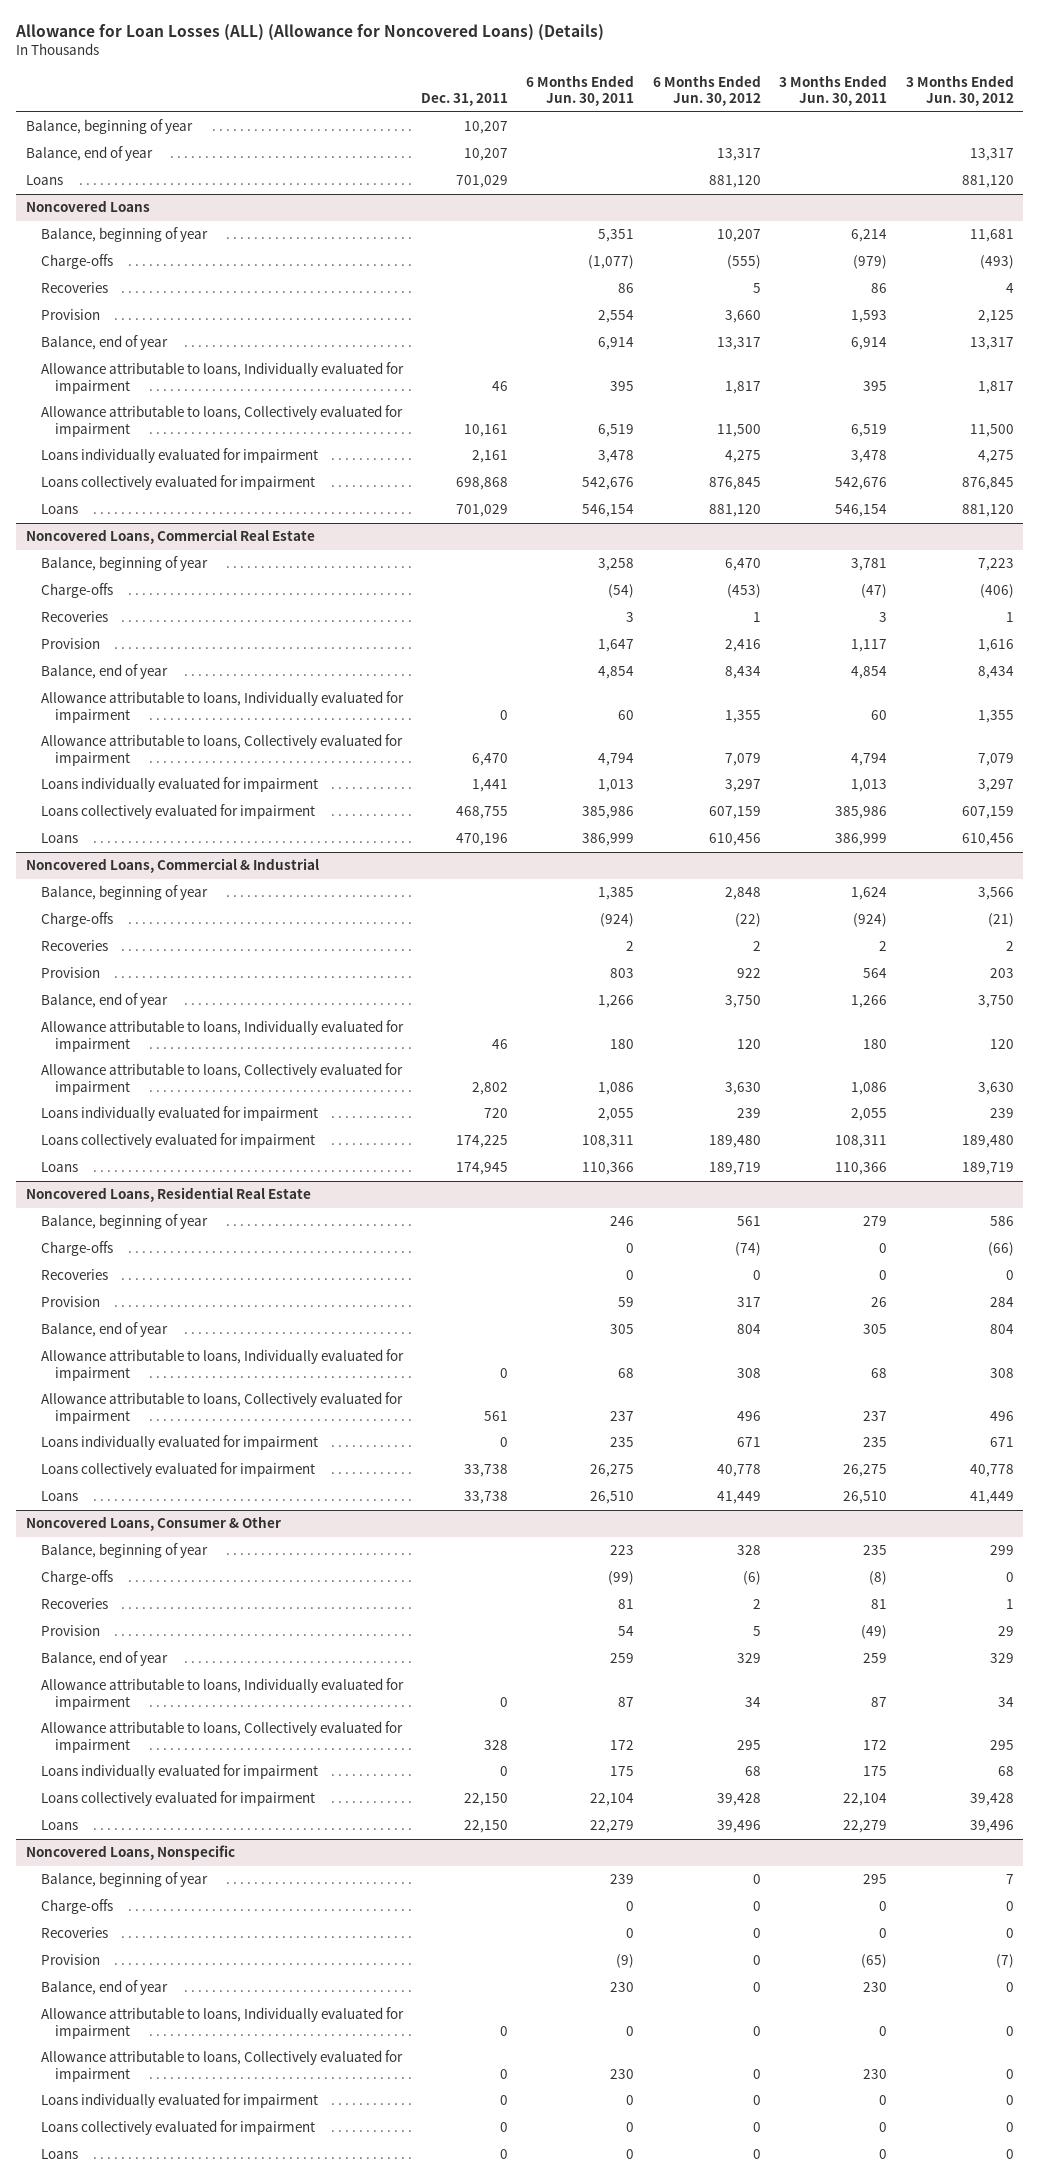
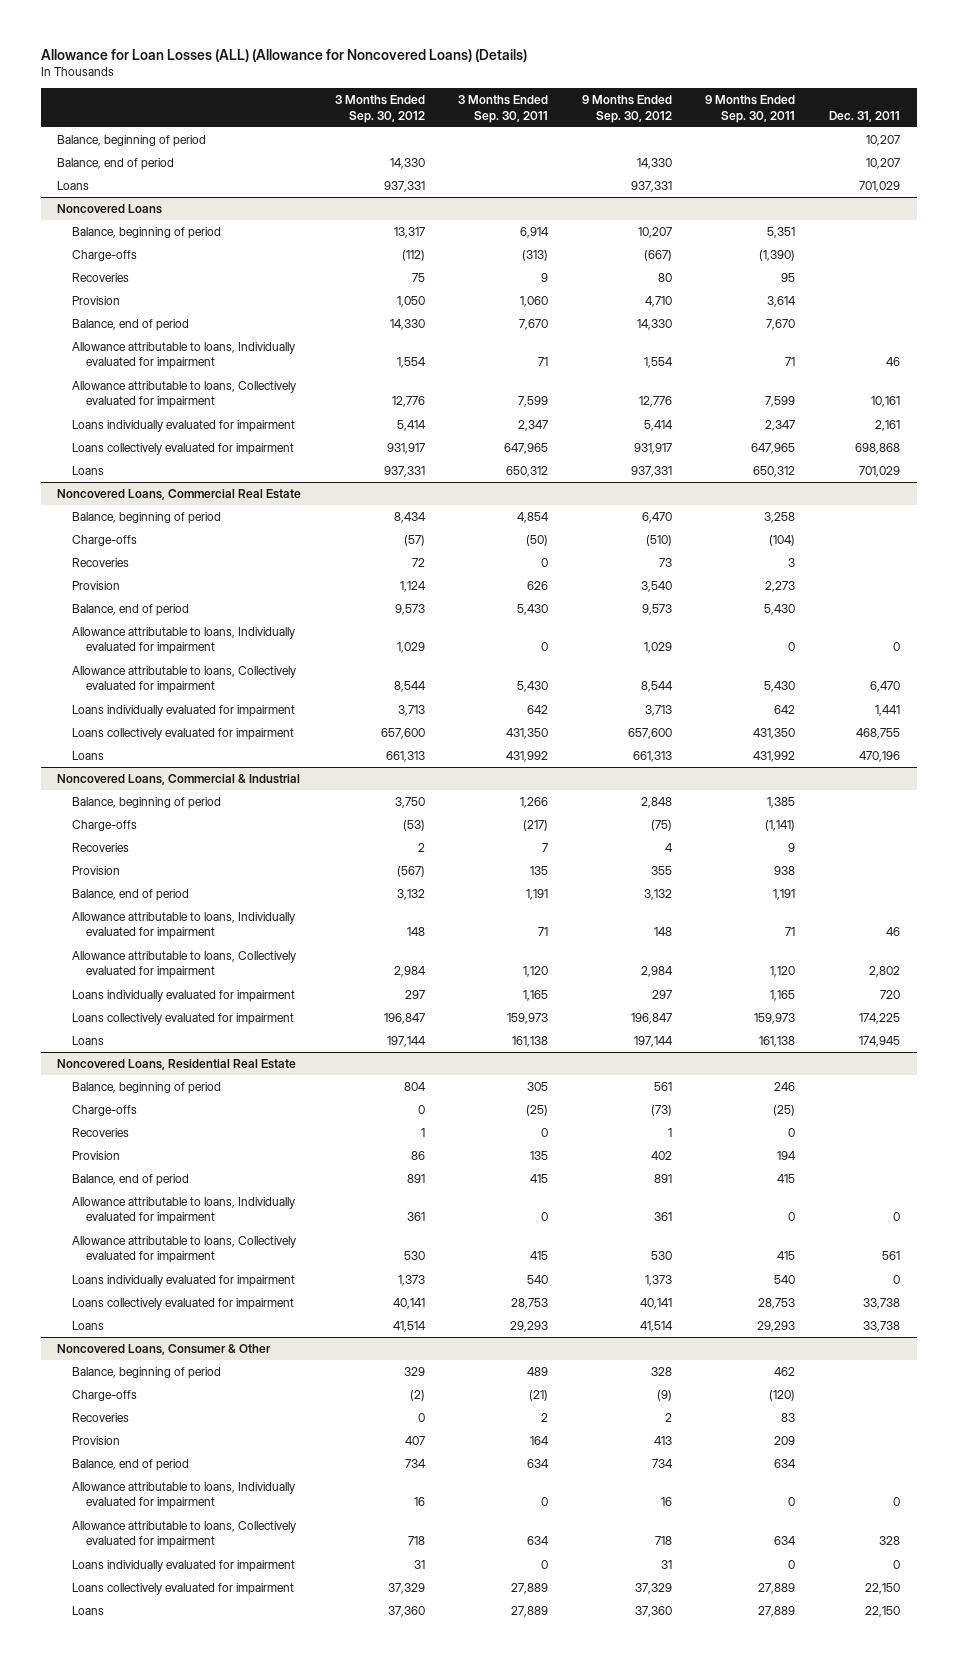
[526,74,635,107] 6 Months Ended Jun. 30, 2011 -> none
[652,74,761,107] 6 Months Ended Jun. 30, 2012 -> none
[779,74,888,107] 3 Months Ended Jun. 30, 2011 -> none
[905,74,1014,107] 3 Months Ended Jun. 30, 2012 -> none
none -> [334,95,425,123] 3 Months Ended Sep. 30, 2012
none -> [458,95,549,123] 3 Months Ended Sep. 30, 2011
none -> [581,95,672,123] 9 Months Ended Sep. 30, 2012
none -> [705,95,796,123] 9 Months Ended Sep. 30, 2011
[25,119,193,135] Balance, beginning of year -> [57,135,207,148] Balance, beginning of period
[25,146,153,162] Balance, end of year -> [57,158,175,171] Balance, end of period
[40,227,208,243] Balance, beginning of year -> [71,227,221,240] Balance, beginning of period
[40,335,168,351] Balance, end of year -> [71,319,189,332] Balance, end of period
[40,556,208,572] Balance, beginning of year -> [71,512,221,525] Balance, beginning of period
[40,664,168,680] Balance, end of year -> [71,604,189,617] Balance, end of period
[40,885,208,901] Balance, beginning of year -> [71,797,221,810] Balance, beginning of period
[40,993,168,1009] Balance, end of year -> [71,889,189,902] Balance, end of period
[40,1214,208,1230] Balance, beginning of year -> [71,1082,221,1095] Balance, beginning of period
[40,1322,168,1338] Balance, end of year -> [71,1174,189,1187] Balance, end of period
[40,1543,208,1559] Balance, beginning of year -> [71,1367,221,1380] Balance, beginning of period
[40,1651,168,1667] Balance, end of year -> [71,1459,189,1472] Balance, end of period
[25,1845,235,1861] Noncovered Loans, Nonspecific -> none
[40,1872,208,1888] Balance, beginning of year -> none
[40,1899,113,1915] Charge-offs -> none
[40,1927,108,1939] Recoveries -> none
[40,1954,100,1966] Provision -> none
[40,1980,168,1996] Balance, end of year -> none
[40,2007,404,2039] Allowance attributable to loans, Individually evaluated for impairment -> none
[40,2050,403,2082] Allowance attributable to loans, Collectively evaluated for impairment -> none
[40,2093,318,2109] Loans individually evaluated for impairment -> none
[40,2120,315,2136] Loans collectively evaluated for impairment -> none
[40,2149,78,2160] Loans -> none

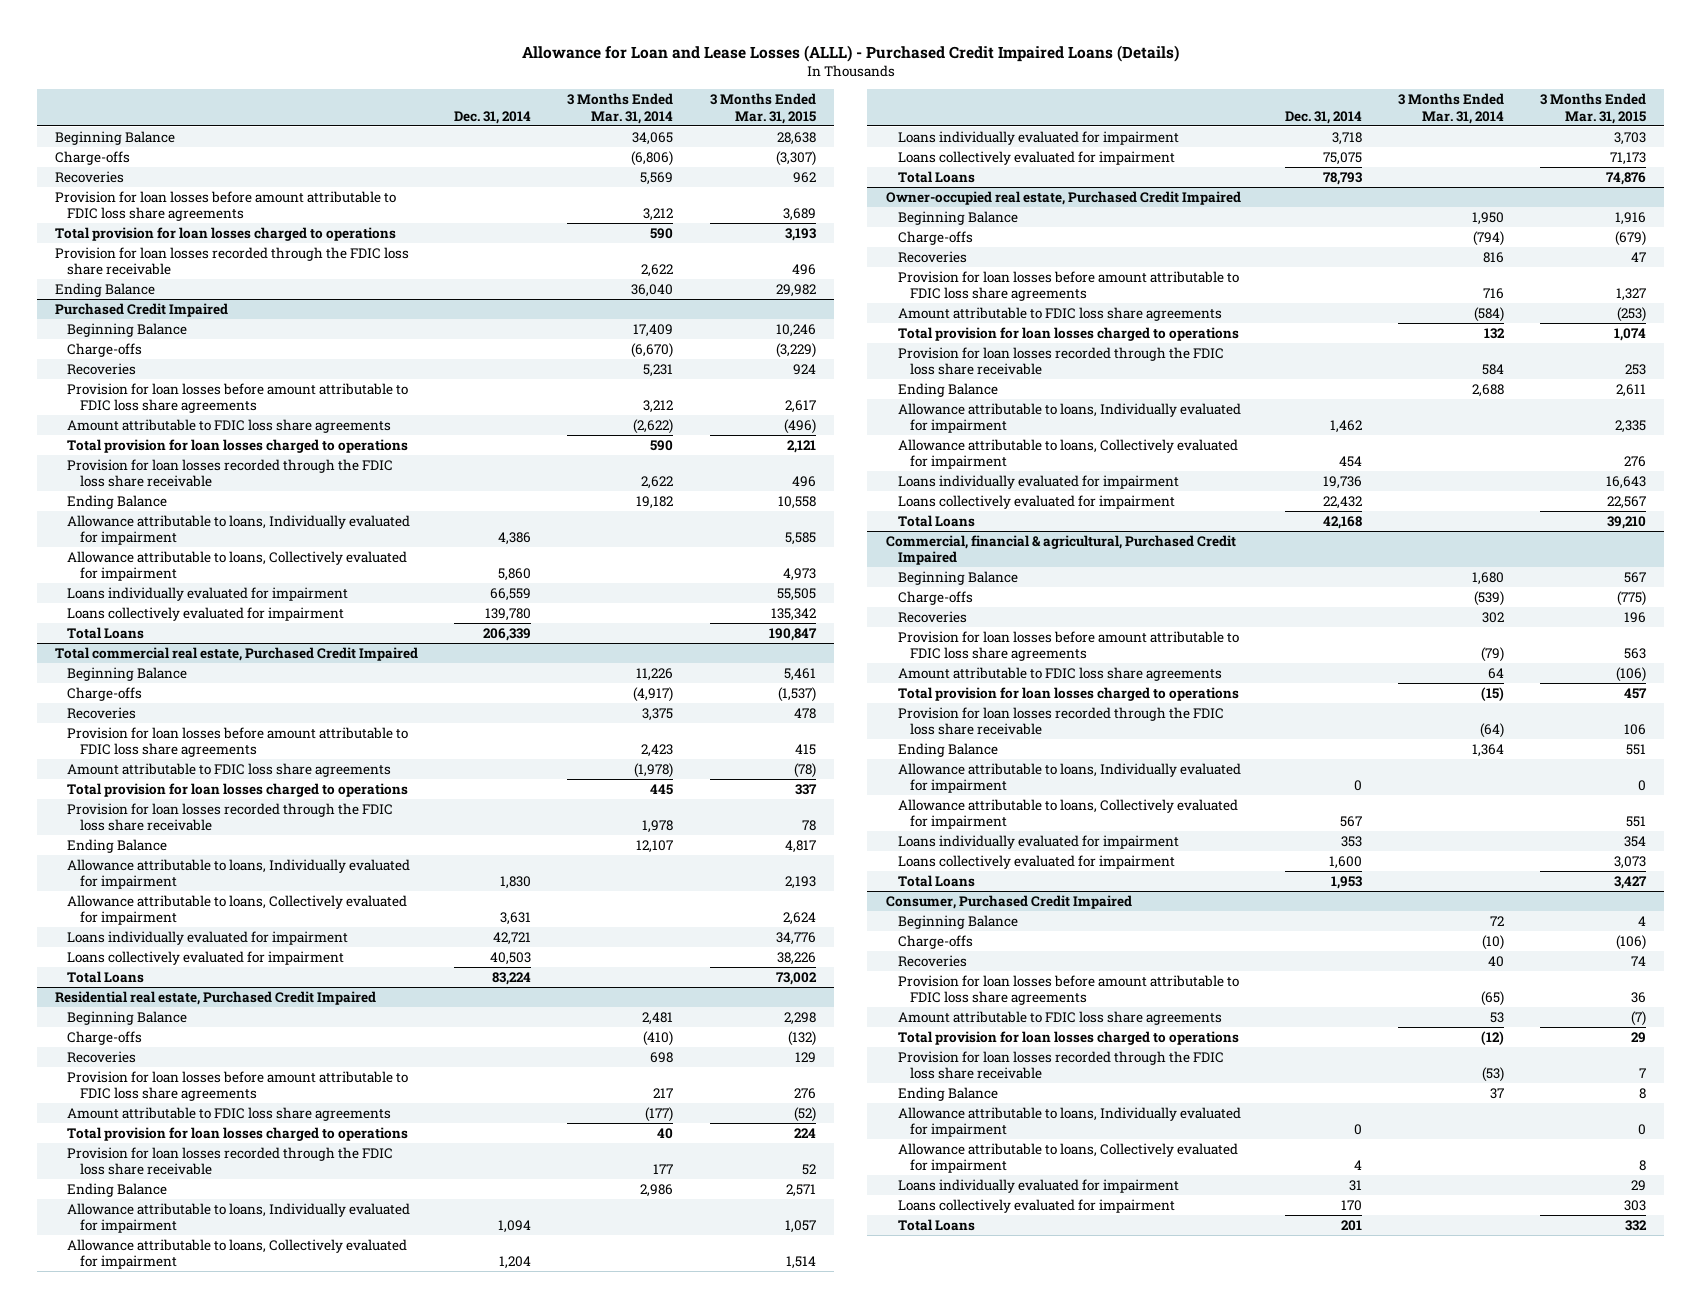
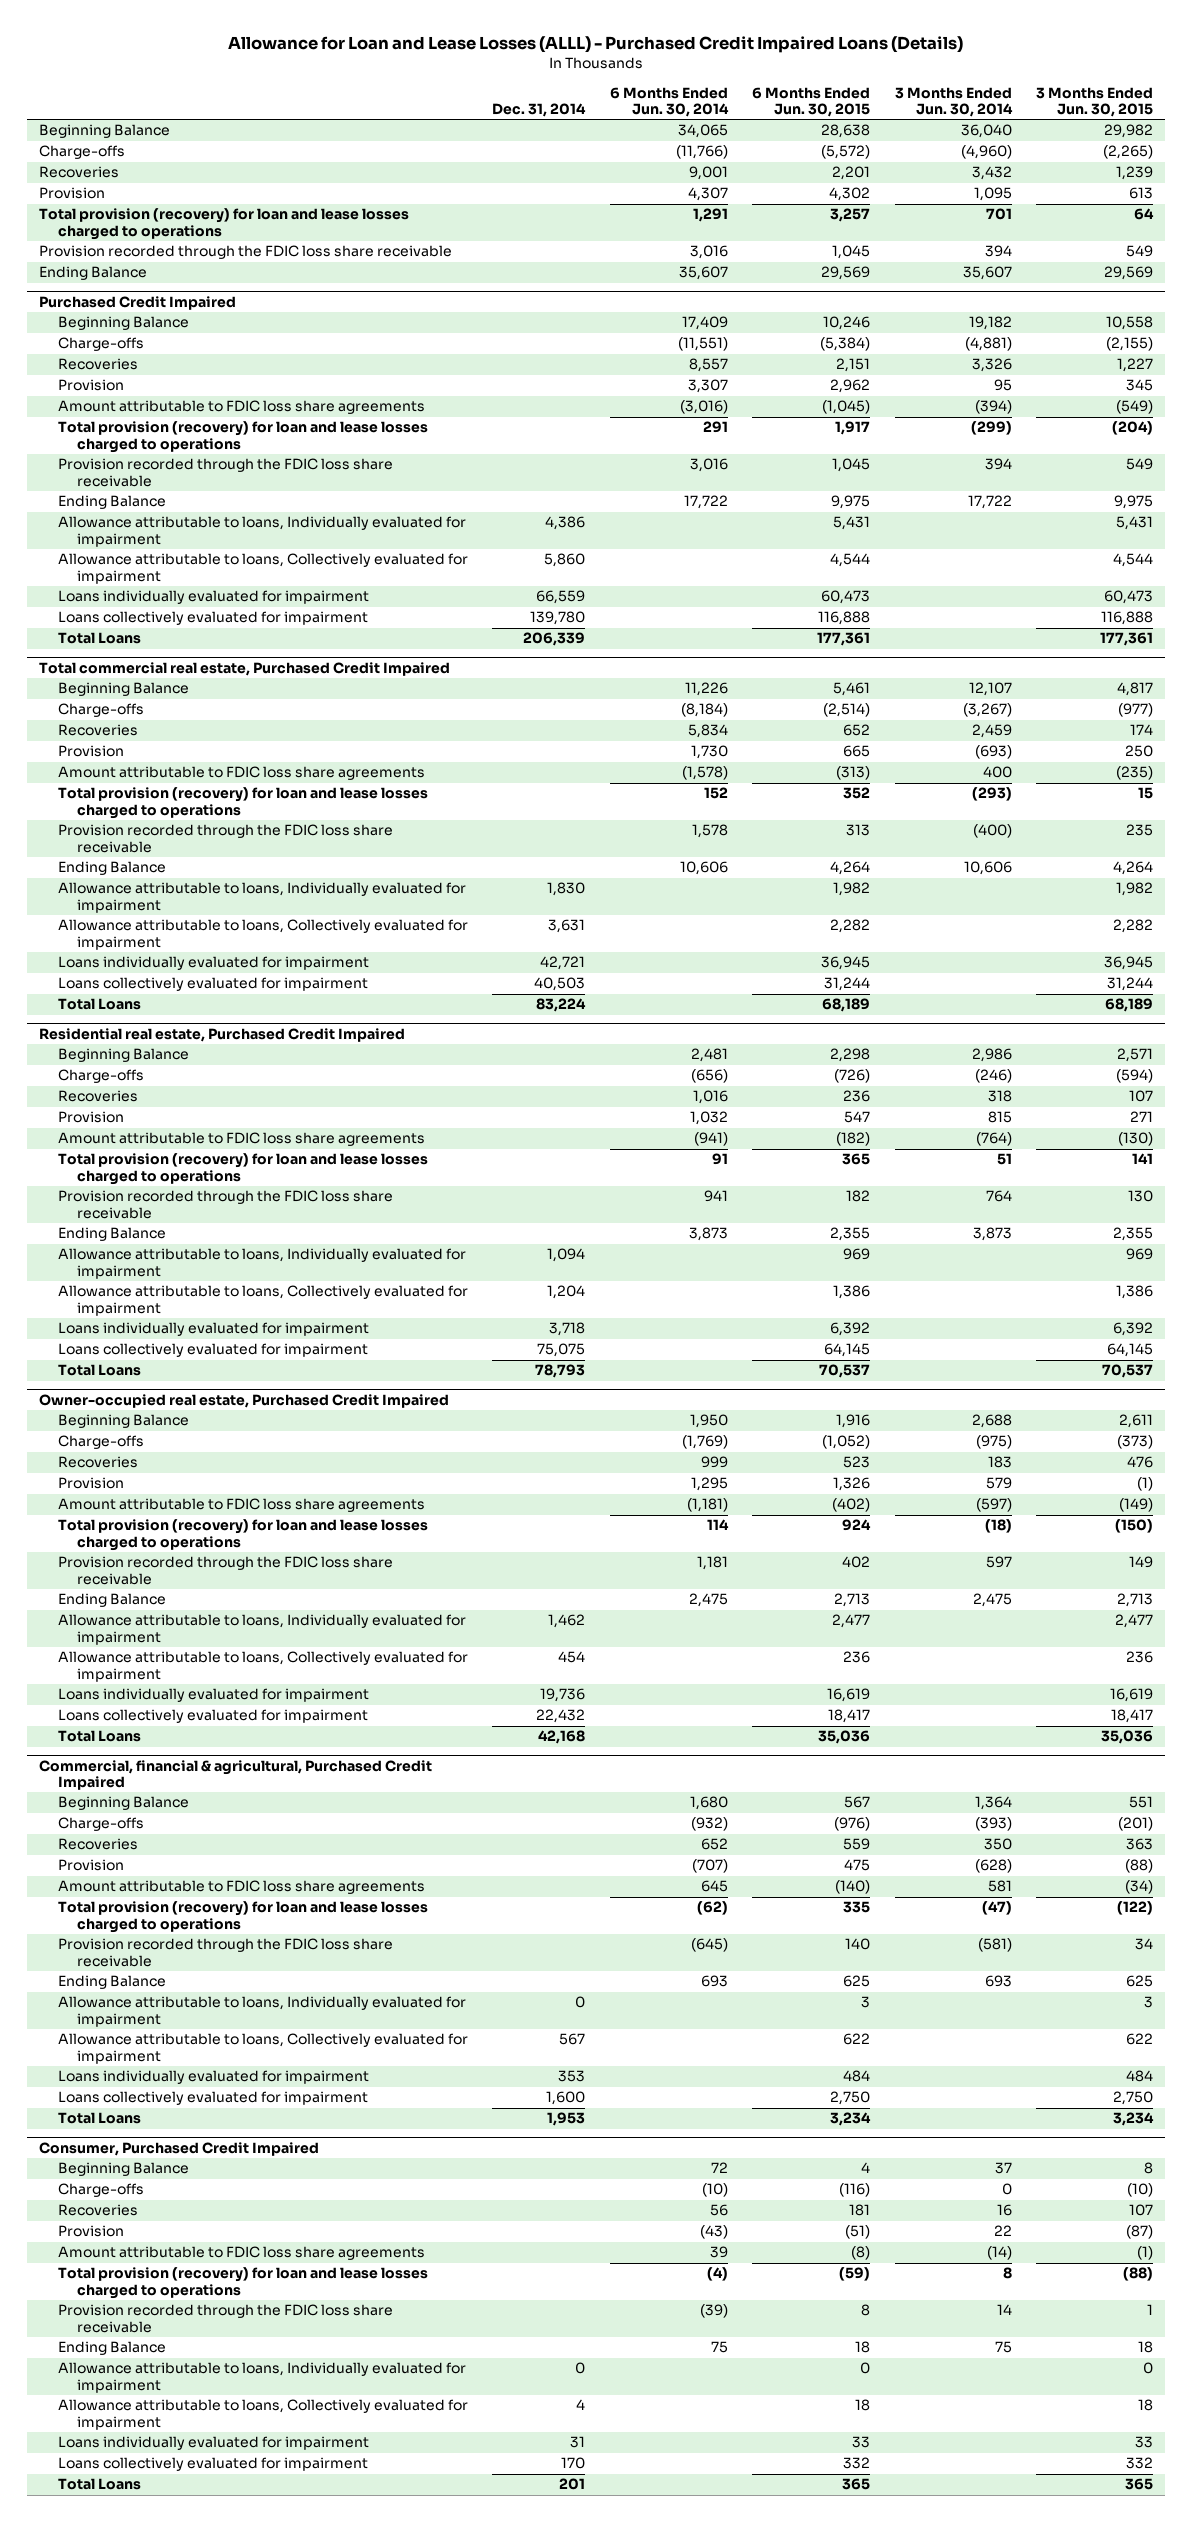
[567,93,674,124] 3 Months Ended Mar. 31, 2014 -> none
[709,93,816,124] 3 Months Ended Mar. 31, 2015 -> none
none -> [609,86,729,118] 6 Months Ended Jun. 30, 2014
none -> [752,86,871,118] 6 Months Ended Jun. 30, 2015
none -> [894,86,1013,118] 3 Months Ended Jun. 30, 2014
none -> [1035,86,1153,118] 3 Months Ended Jun. 30, 2015
[55,190,397,222] Provision for loan losses before amount attributable to FDIC loss share agreements -> [38,187,105,200] Provision
[55,226,397,241] Total provision for loan losses charged to operations -> [38,208,409,241] Total provision (recovery) for loan and lease losses charged to operations
[55,246,410,276] Provision for loan losses recorded through the FDIC loss share receivable -> [38,245,452,260] Provision recorded through the FDIC loss share receivable
[67,382,409,414] Provision for loan losses before amount attributable to FDIC loss share agreements -> [57,379,124,392] Provision
[67,438,409,453] Total provision for loan losses charged to operations -> [57,421,428,454] Total provision (recovery) for loan and lease losses charged to operations
[67,458,394,488] Provision for loan losses recorded through the FDIC loss share receivable -> [57,458,393,488] Provision recorded through the FDIC loss share receivable
[67,726,409,758] Provision for loan losses before amount attributable to FDIC loss share agreements -> [57,745,124,758] Provision
[67,782,409,797] Total provision for loan losses charged to operations -> [57,787,428,820] Total provision (recovery) for loan and lease losses charged to operations
[67,802,394,832] Provision for loan losses recorded through the FDIC loss share receivable -> [57,824,393,854] Provision recorded through the FDIC loss share receivable
[67,1070,409,1102] Provision for loan losses before amount attributable to FDIC loss share agreements -> [57,1111,124,1124] Provision
[67,1126,409,1141] Total provision for loan losses charged to operations -> [57,1153,428,1186] Total provision (recovery) for loan and lease losses charged to operations
[67,1146,394,1176] Provision for loan losses recorded through the FDIC loss share receivable -> [57,1190,393,1220] Provision recorded through the FDIC loss share receivable
[897,270,1239,302] Provision for loan losses before amount attributable to FDIC loss share agreements -> [57,1477,124,1490] Provision
[897,326,1239,341] Total provision for loan losses charged to operations -> [57,1519,428,1552] Total provision (recovery) for loan and lease losses charged to operations
[897,346,1224,376] Provision for loan losses recorded through the FDIC loss share receivable -> [57,1556,393,1586] Provision recorded through the FDIC loss share receivable
[897,630,1239,662] Provision for loan losses before amount attributable to FDIC loss share agreements -> [57,1859,124,1872] Provision
[897,686,1239,701] Total provision for loan losses charged to operations -> [57,1901,428,1934] Total provision (recovery) for loan and lease losses charged to operations
[897,706,1224,736] Provision for loan losses recorded through the FDIC loss share receivable -> [57,1938,393,1968] Provision recorded through the FDIC loss share receivable
[897,974,1239,1006] Provision for loan losses before amount attributable to FDIC loss share agreements -> [57,2225,124,2238] Provision
[897,1030,1239,1045] Total provision for loan losses charged to operations -> [57,2267,428,2300] Total provision (recovery) for loan and lease losses charged to operations
[897,1050,1224,1080] Provision for loan losses recorded through the FDIC loss share receivable -> [57,2304,393,2334] Provision recorded through the FDIC loss share receivable

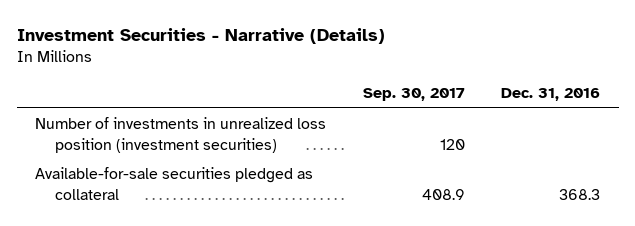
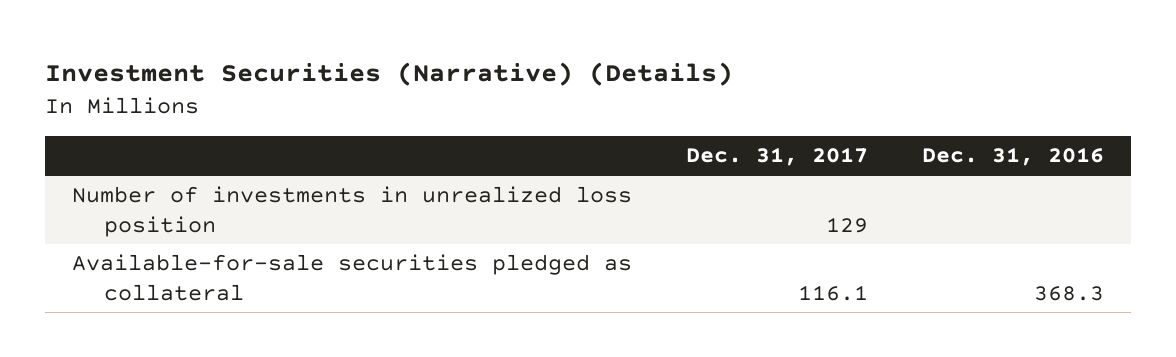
[16,27,385,44] Investment Securities - Narrative (Details) -> [44,62,733,87] Investment Securities (Narrative) (Details)
[362,88,465,102] Sep. 30, 2017 -> none
none -> [685,147,868,167] Dec. 31, 2017
[34,117,326,153] Number of investments in unrealized loss position (investment securities) -> [71,186,632,237] Number of investments in unrealized loss position

